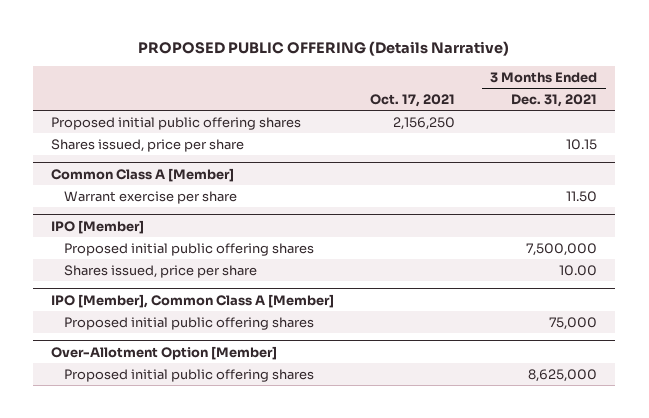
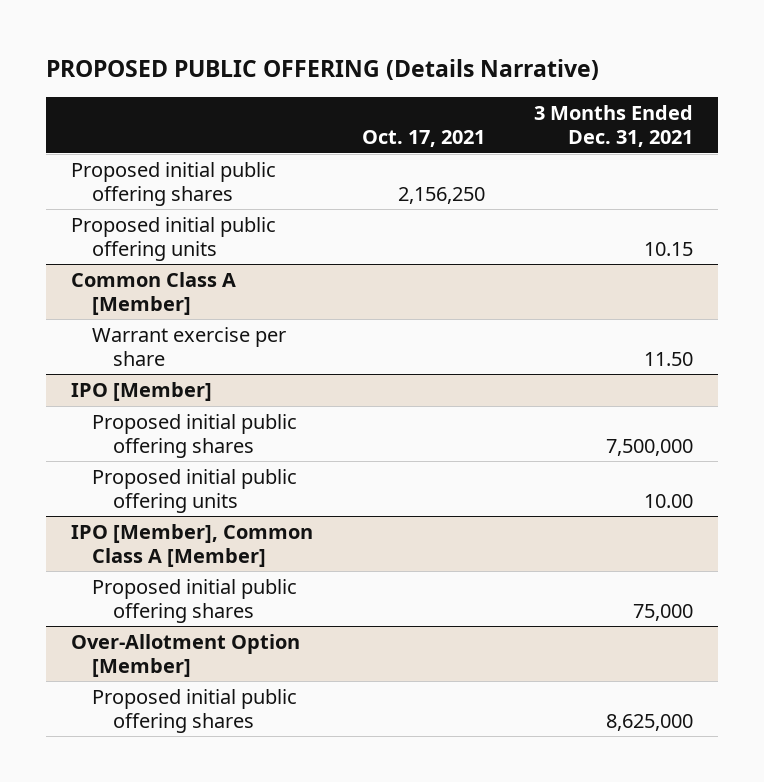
[51,138,245,152] Shares issued, price per share -> [70,217,276,261] Proposed initial public offering units
[63,264,257,278] Shares issued, price per share -> [92,469,298,513] Proposed initial public offering units

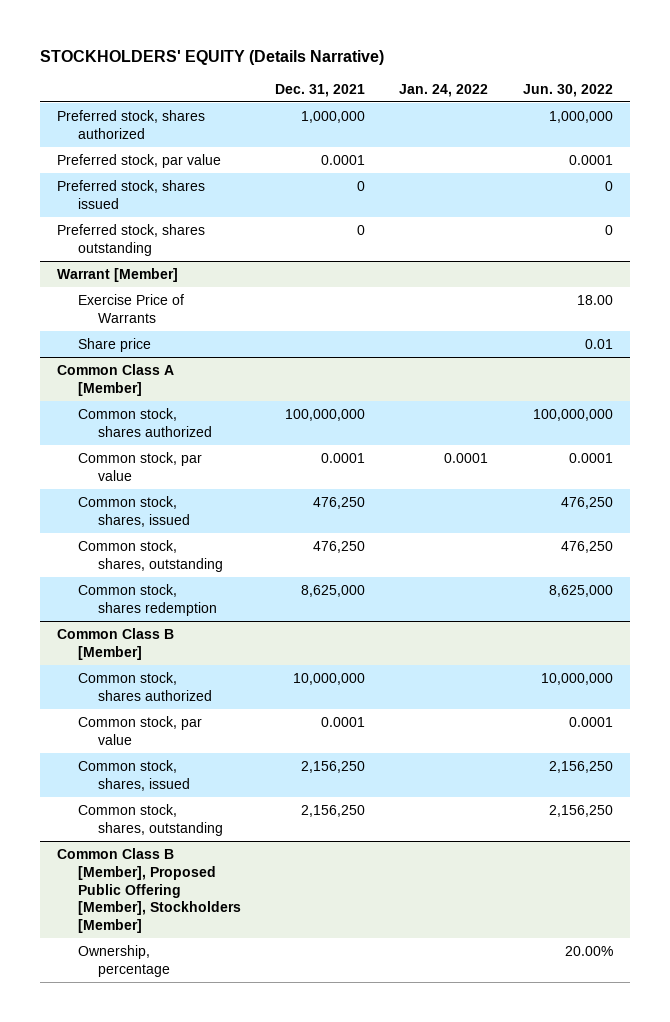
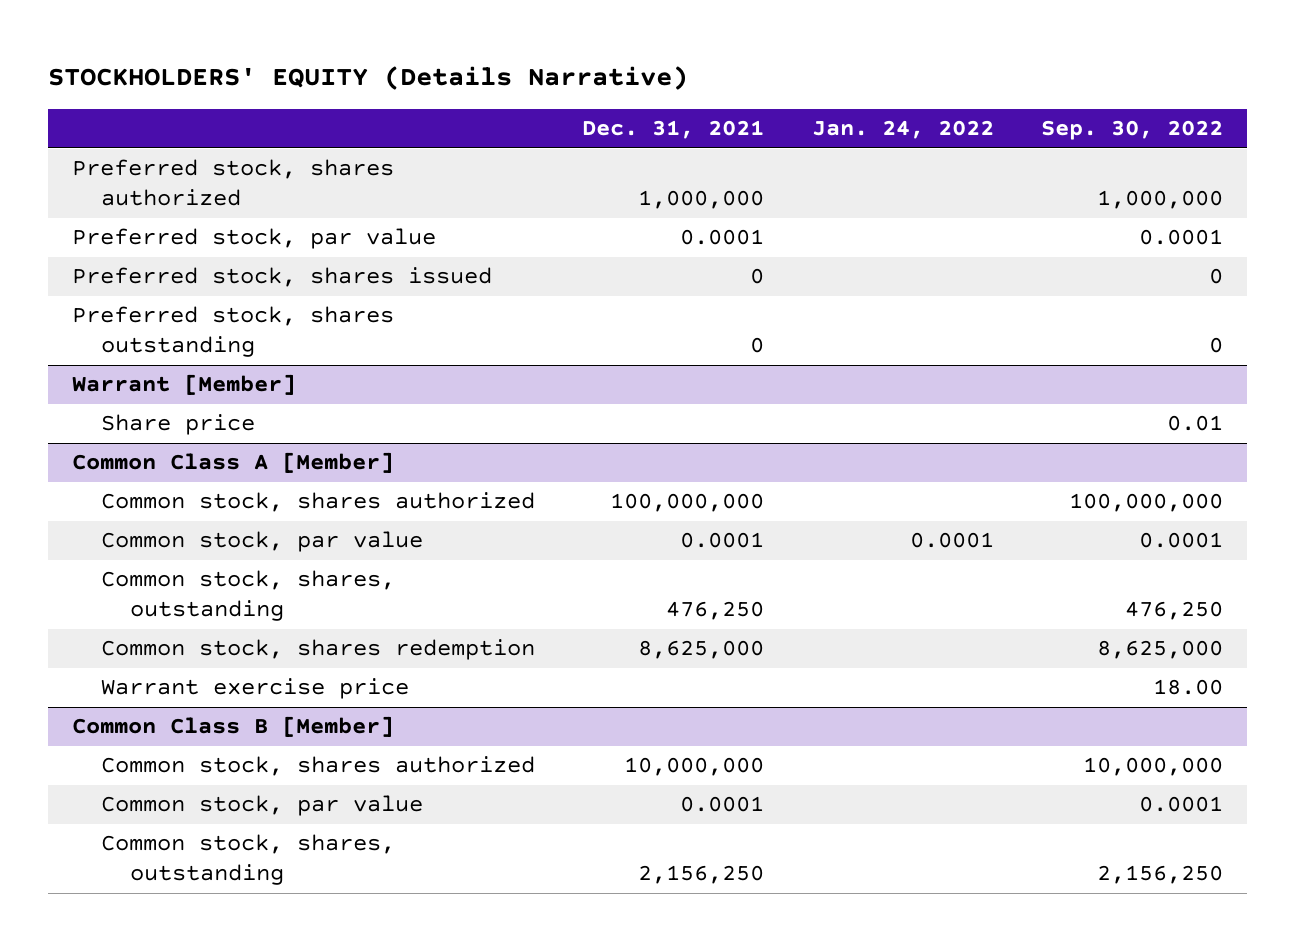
[522,83,613,97] Jun. 30, 2022 -> none
none -> [1040,120,1223,141] Sep. 30, 2022
[77,293,184,323] Exercise Price of Warrants -> none
[77,495,191,527] Common stock, shares, issued -> none
none -> [100,678,409,700] Warrant exercise price
[77,759,191,791] Common stock, shares, issued -> none
[57,847,241,934] Common Class B [Member], Proposed Public Offering [Member], Stockholders [Member] -> none
[77,944,171,977] Ownership, percentage -> none

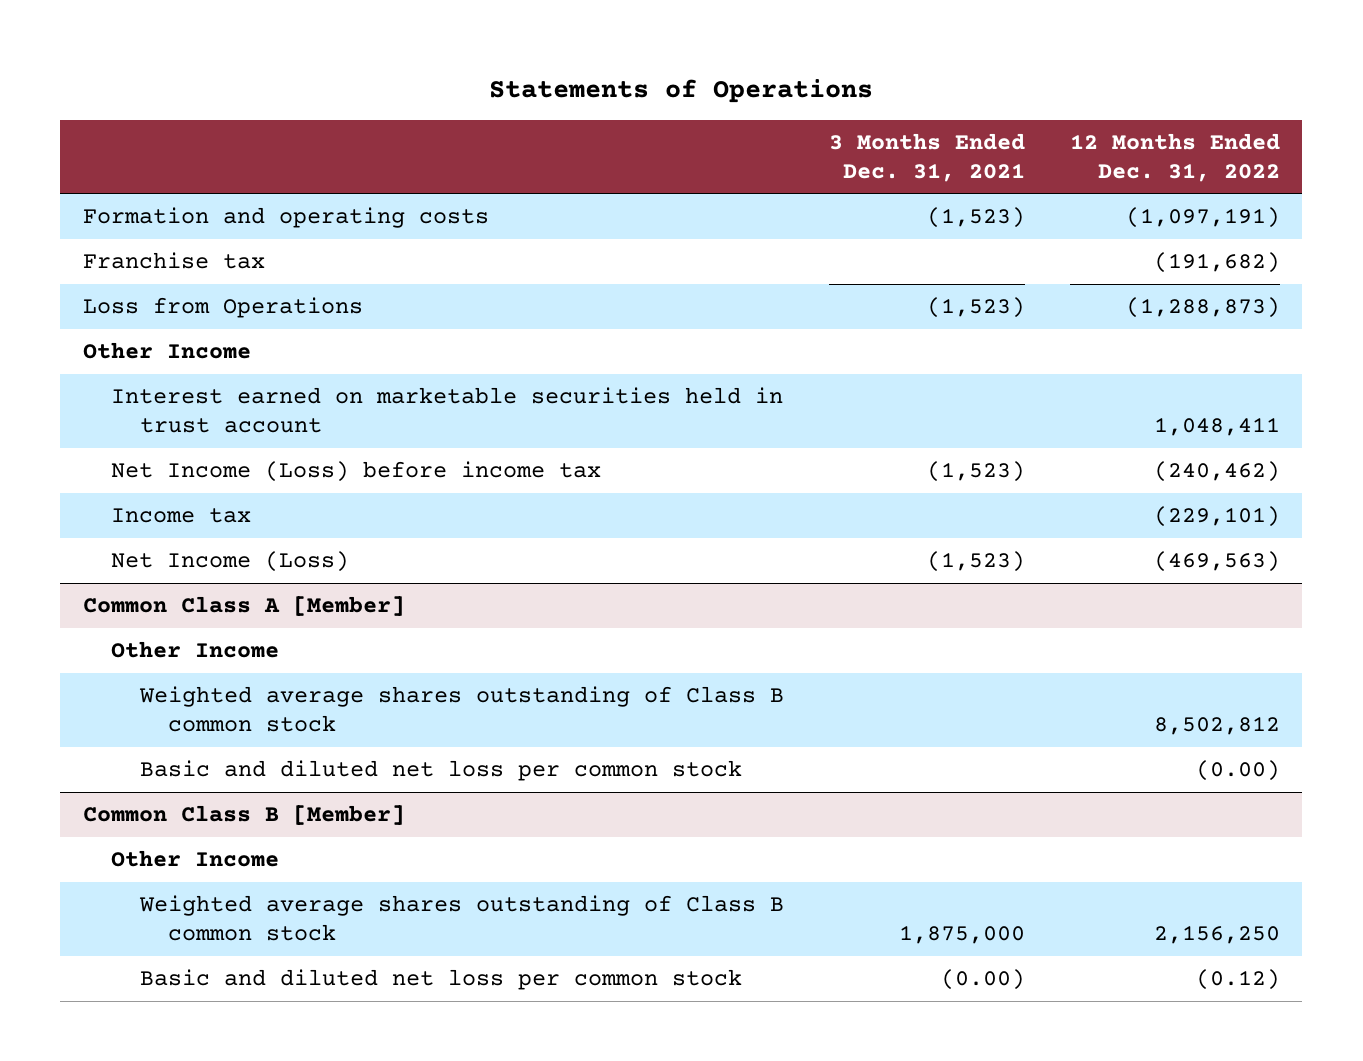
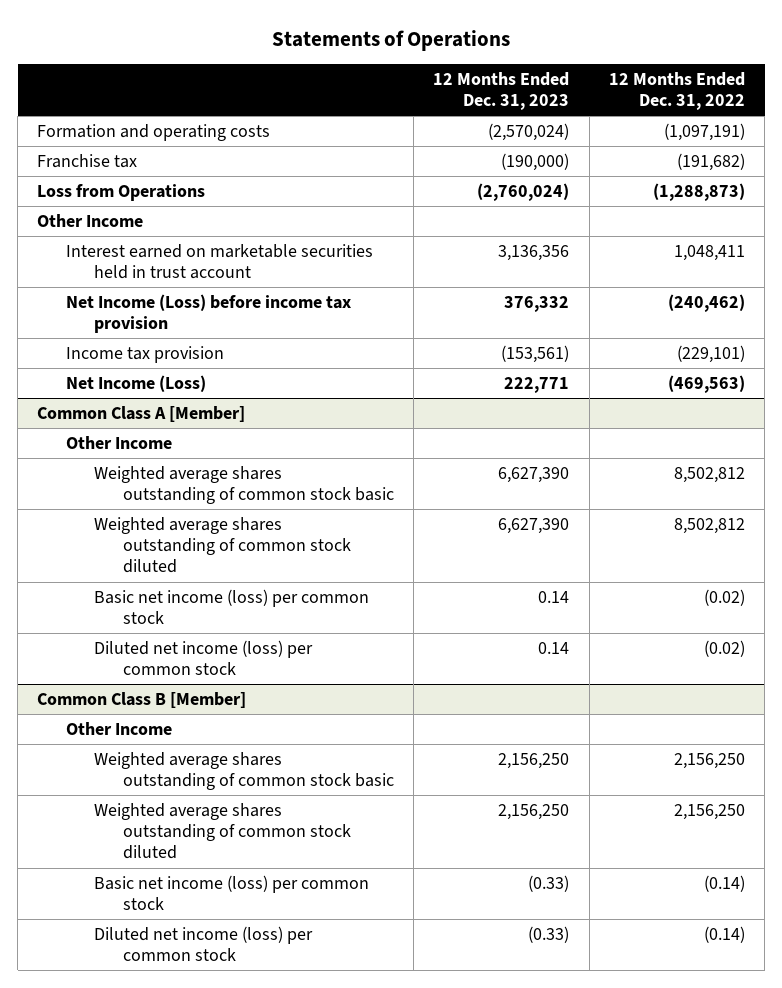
[828,133,1025,182] 3 Months Ended Dec. 31, 2021 -> none
none -> [433,71,570,111] 12 Months Ended Dec. 31, 2023
[111,461,602,483] Net Income (Loss) before income tax -> [65,294,351,334] Net Income (Loss) before income tax provision
[111,508,252,524] Income tax -> [65,346,224,364] Income tax provision
[138,686,784,732] Weighted average shares outstanding of Class B common stock -> [94,466,394,505] Weighted average shares outstanding of common stock basic
none -> [94,517,351,574] Weighted average shares outstanding of common stock diluted
[139,760,742,782] Basic and diluted net loss per common stock -> [94,589,370,625] Basic net income (loss) per common stock
[1195,760,1280,782] (0.00) -> [703,589,745,607] (0.02)
none -> [94,640,314,676] Diluted net income (loss) per common stock
[138,895,784,941] Weighted average shares outstanding of Class B common stock -> [94,752,394,791] Weighted average shares outstanding of common stock basic
none -> [94,803,351,860] Weighted average shares outstanding of common stock diluted
[139,969,742,991] Basic and diluted net loss per common stock -> [94,875,370,911] Basic net income (loss) per common stock
[1195,969,1280,991] (0.12) -> [703,875,745,893] (0.14)
none -> [94,926,314,962] Diluted net income (loss) per common stock

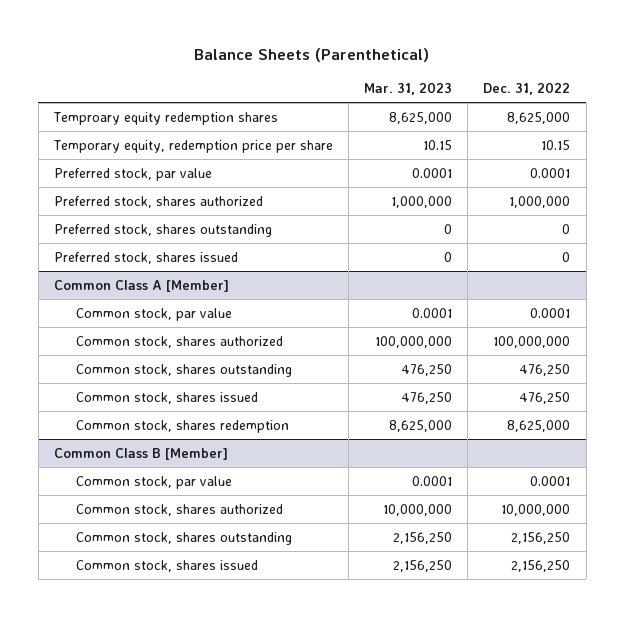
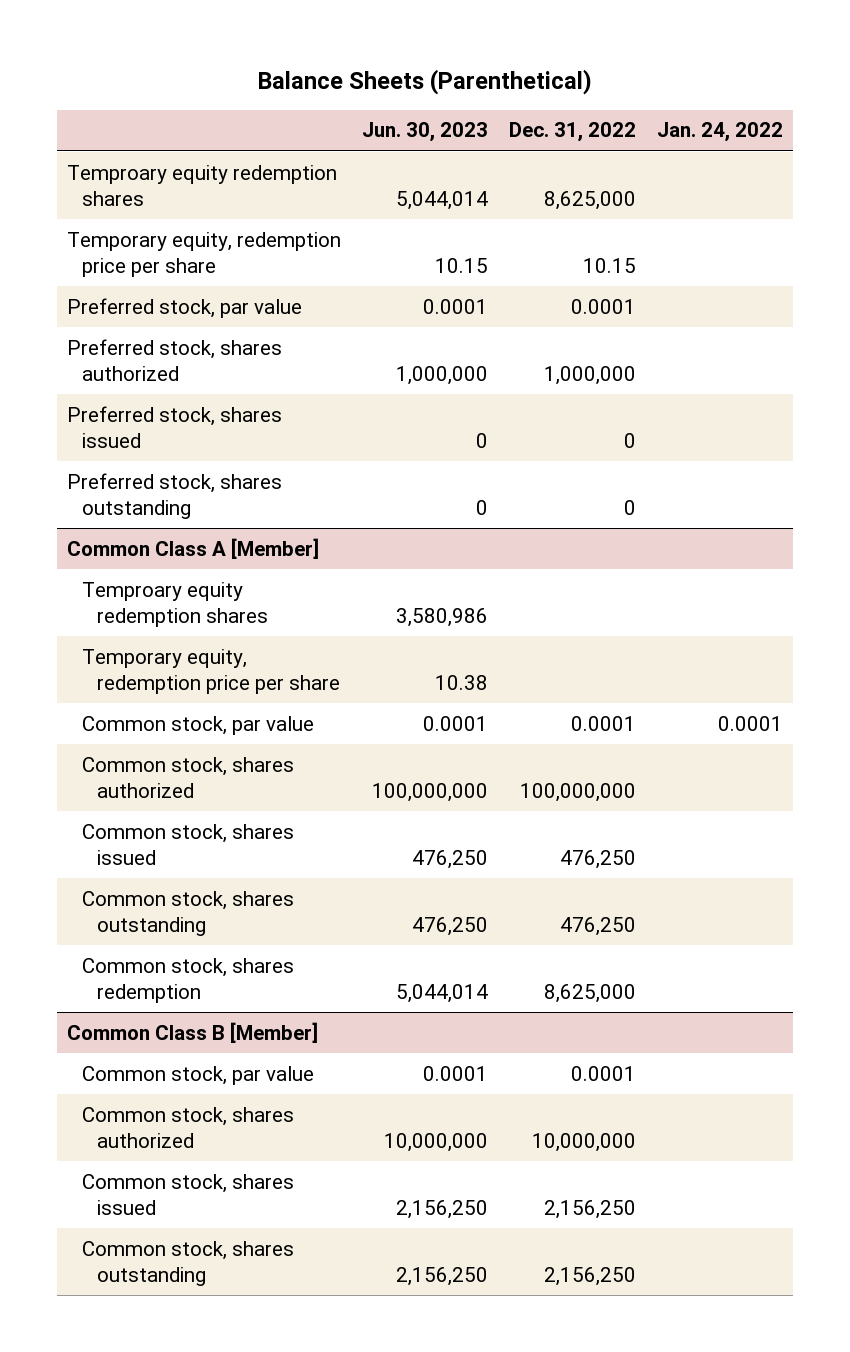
[364,82,453,96] Mar. 31, 2023 -> none
none -> [362,122,489,143] Jun. 30, 2023
none -> [656,122,783,143] Jan. 24, 2022
[53,223,272,237] Preferred stock, shares outstanding -> [67,472,283,520] Preferred stock, shares outstanding
none -> [82,581,268,628] Temproary equity redemption shares
none -> [82,648,340,695] Temporary equity, redemption price per share
[75,363,292,377] Common stock, shares outstanding -> [82,890,295,937] Common stock, shares outstanding
[75,531,292,545] Common stock, shares outstanding -> [82,1240,295,1287] Common stock, shares outstanding

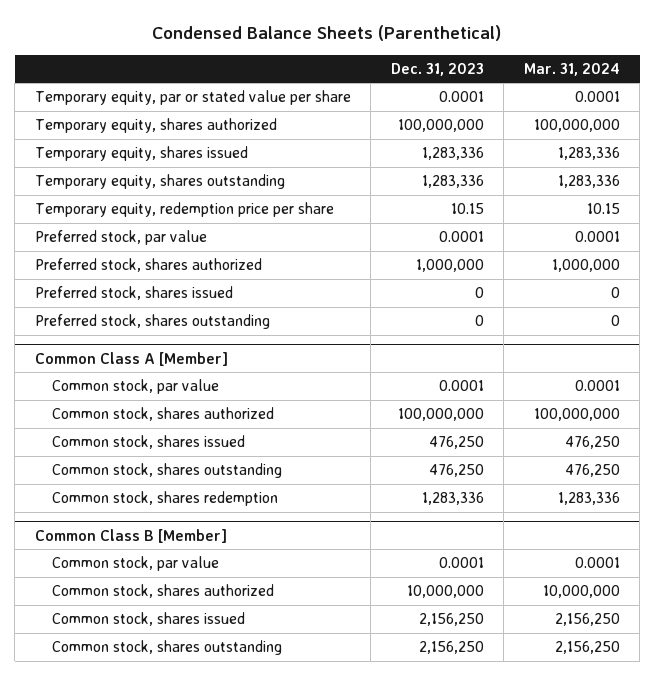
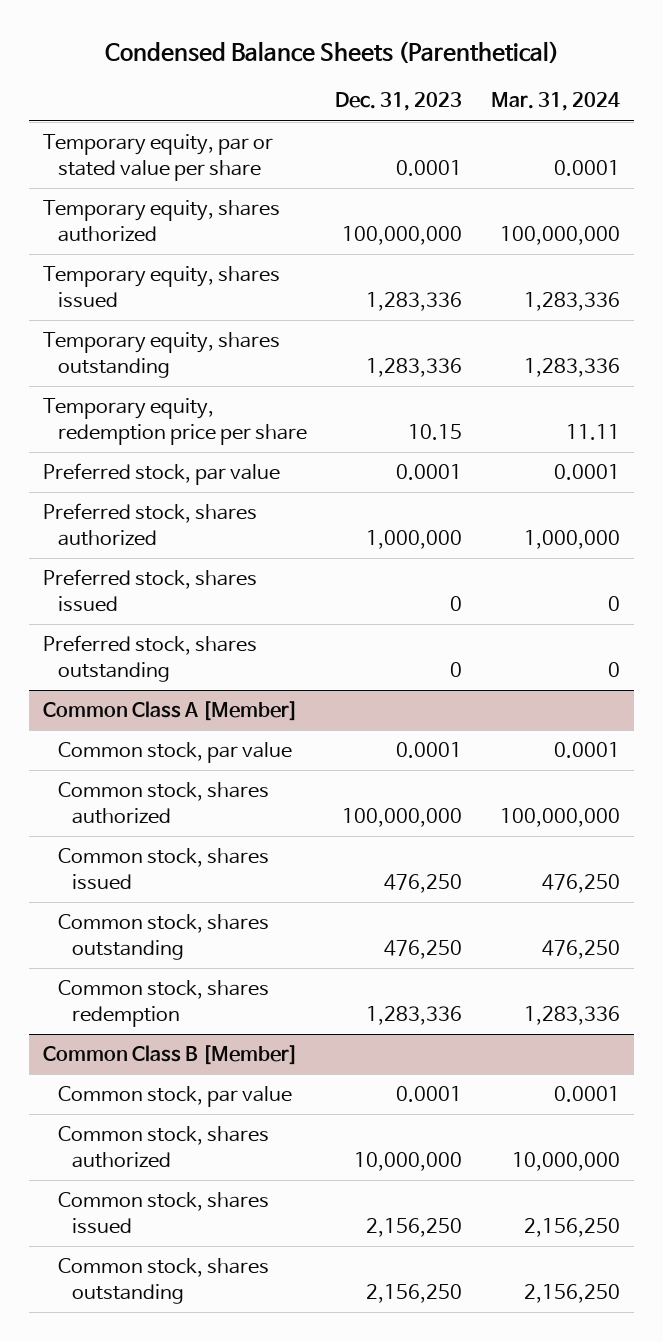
[586,203,620,215] 10.15 -> [565,423,620,440] 11.11

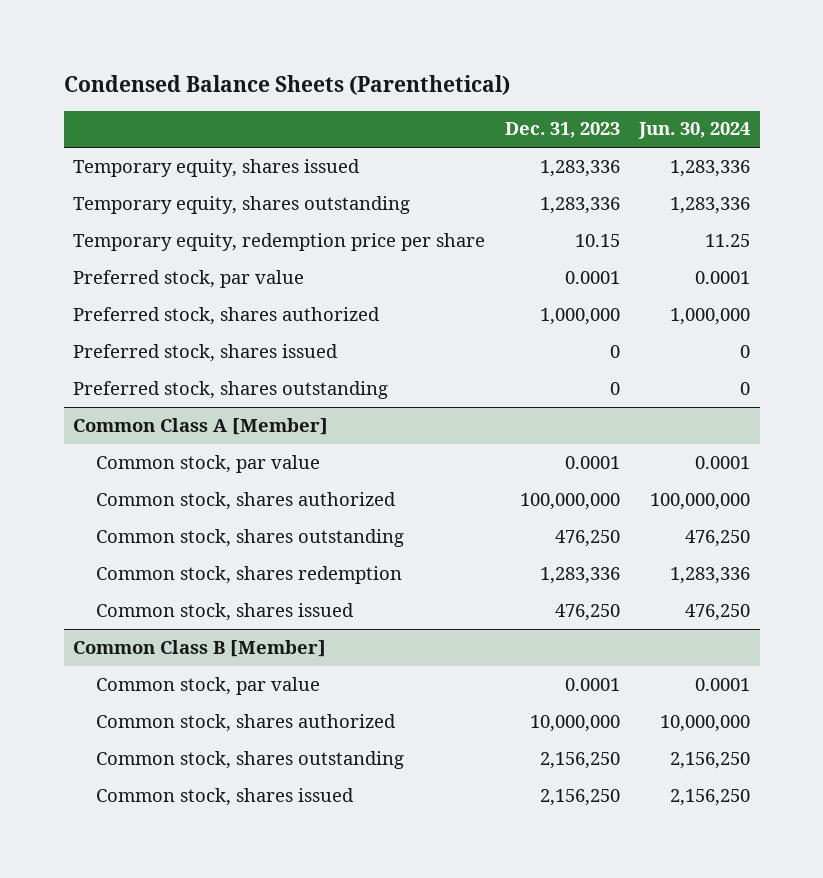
[490,92,620,112] Mar. 31, 2024 -> none
none -> [637,122,750,140] Jun. 30, 2024
[43,134,274,181] Temporary equity, par or stated value per share -> none
[43,200,281,242] Temporary equity, shares authorized -> none
[57,848,269,890] Common stock, shares issued -> [96,602,355,621] Common stock, shares issued
[57,1192,269,1234] Common stock, shares issued -> [96,787,355,806] Common stock, shares issued

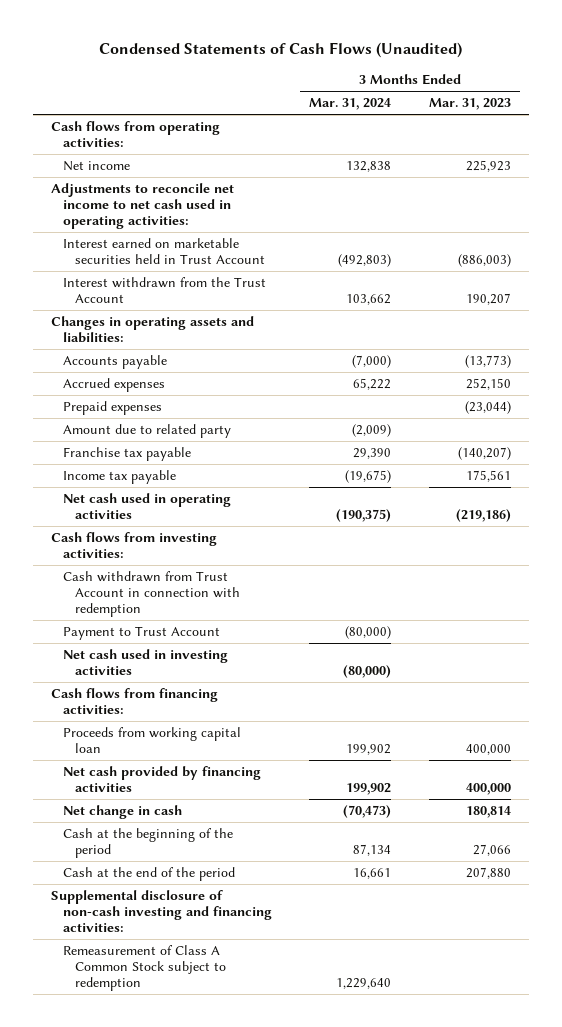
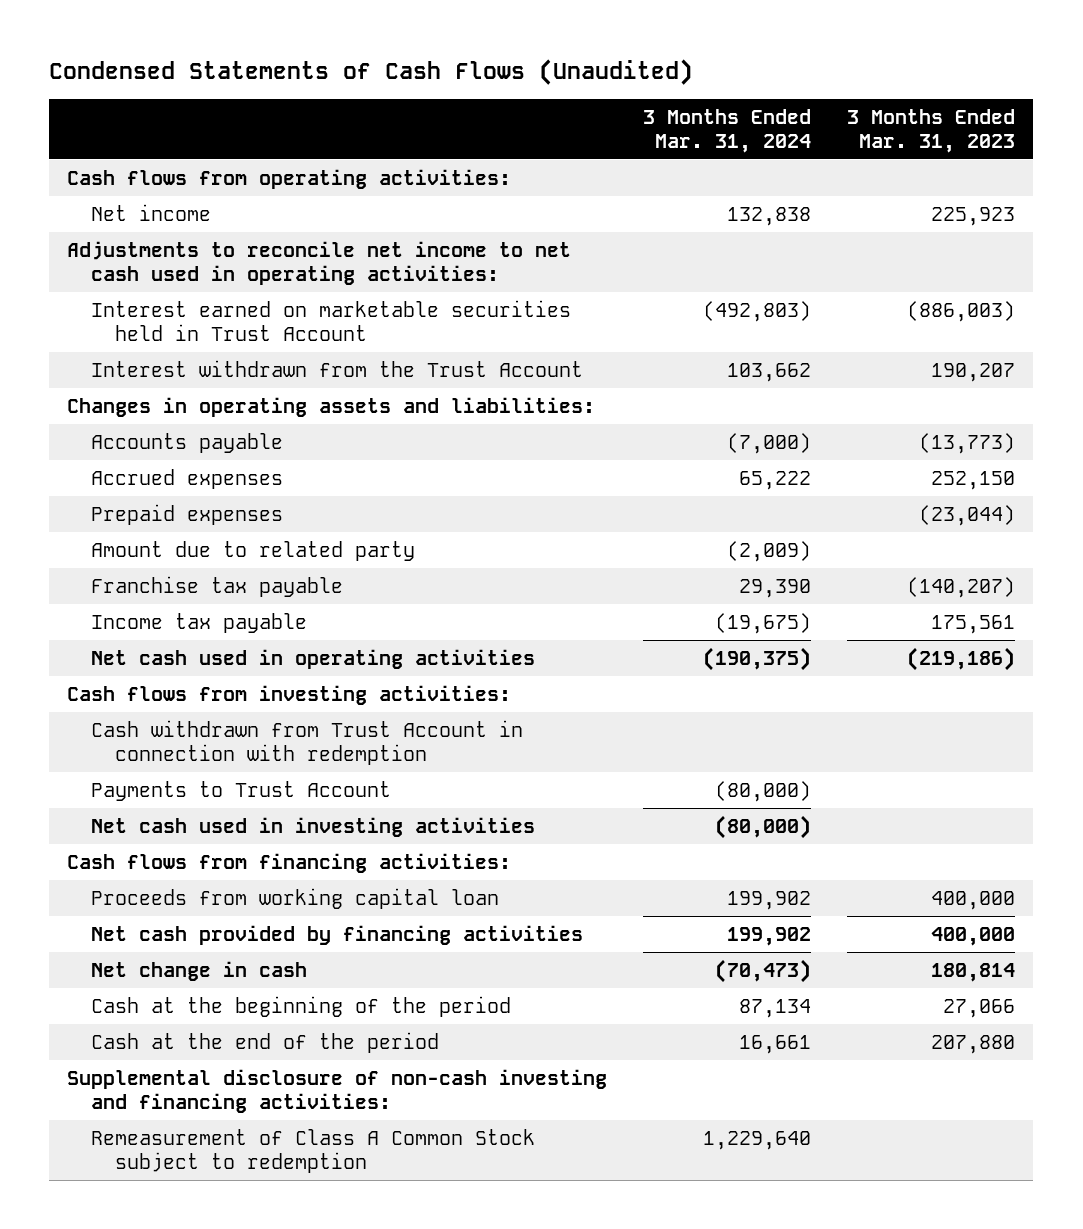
[63,626,221,641] Payment to Trust Account -> [90,780,391,801] Payments to Trust Account

